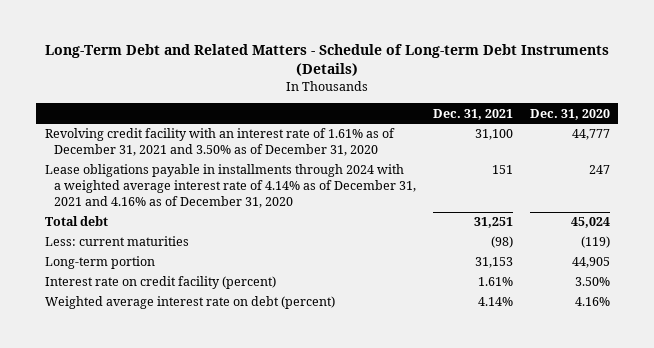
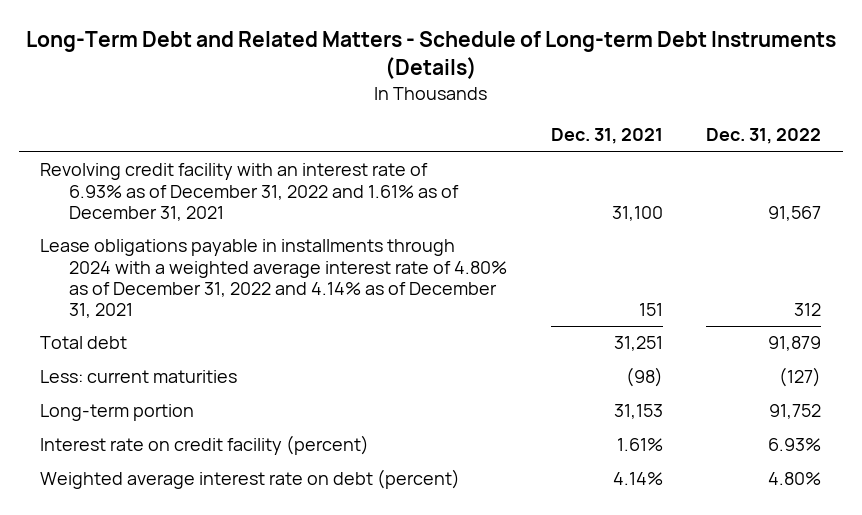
[529,108,610,120] Dec. 31, 2020 -> none
none -> [706,128,822,145] Dec. 31, 2022
[44,128,395,157] Revolving credit facility with an interest rate of 1.61% as of December 31, 2021 and 3.50% as of December 31, 2020 -> [40,163,460,221] Revolving credit facility with an interest rate of 6.93% as of December 31, 2022 and 1.61% as of December 31, 2021
[44,164,417,209] Lease obligations payable in installments through 2024 with a weighted average interest rate of 4.14% as of December 31, 2021 and 4.16% as of December 31, 2020 -> [40,239,508,318] Lease obligations payable in installments through 2024 with a weighted average interest rate of 4.80% as of December 31, 2022 and 4.14% as of December 31, 2021

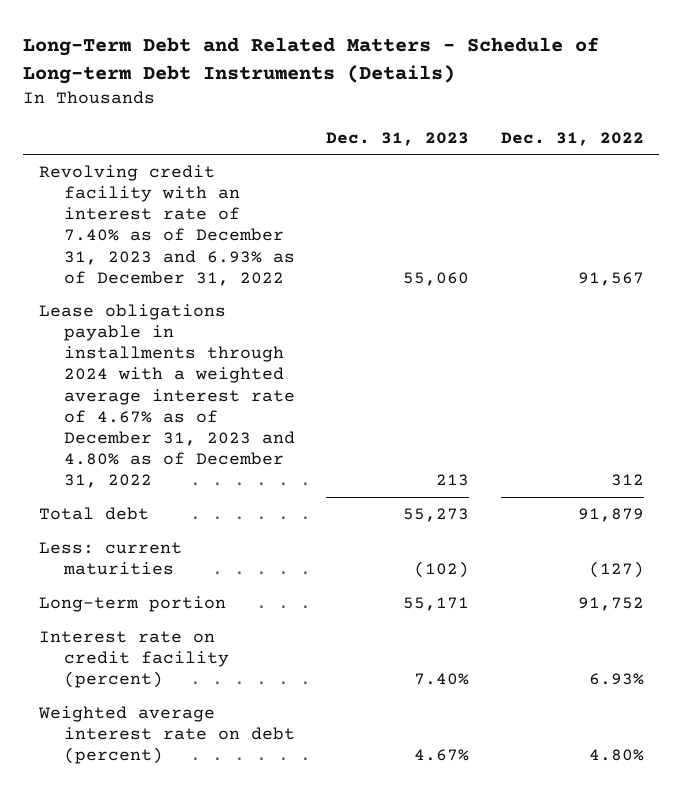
[550,128,663,145] Dec. 31, 2021 -> none
none -> [326,131,470,146] Dec. 31, 2023
[40,163,460,221] Revolving credit facility with an interest rate of 6.93% as of December 31, 2022 and 1.61% as of December 31, 2021 -> [38,164,295,286] Revolving credit facility with an interest rate of 7.40% as of December 31, 2023 and 6.93% as of December 31, 2022
[40,239,508,318] Lease obligations payable in installments through 2024 with a weighted average interest rate of 4.80% as of December 31, 2022 and 4.14% as of December 31, 2021 -> [38,303,295,489] Lease obligations payable in installments through 2024 with a weighted average interest rate of 4.67% as of December 31, 2023 and 4.80% as of December 31, 2022

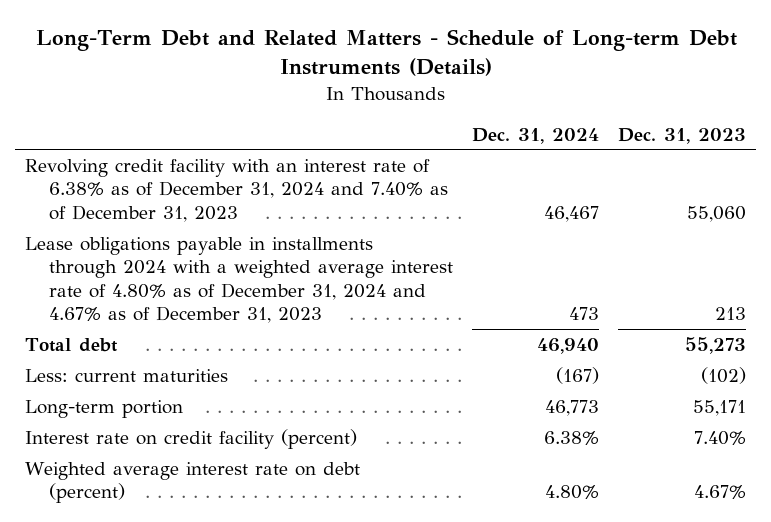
[500,131,644,146] Dec. 31, 2022 -> none
none -> [471,127,599,144] Dec. 31, 2024
[38,164,295,286] Revolving credit facility with an interest rate of 7.40% as of December 31, 2023 and 6.93% as of December 31, 2022 -> [25,158,448,222] Revolving credit facility with an interest rate of 6.38% as of December 31, 2024 and 7.40% as of December 31, 2023
[38,303,295,489] Lease obligations payable in installments through 2024 with a weighted average interest rate of 4.67% as of December 31, 2023 and 4.80% as of December 31, 2022 -> [25,236,453,324] Lease obligations payable in installments through 2024 with a weighted average interest rate of 4.80% as of December 31, 2024 and 4.67% as of December 31, 2023

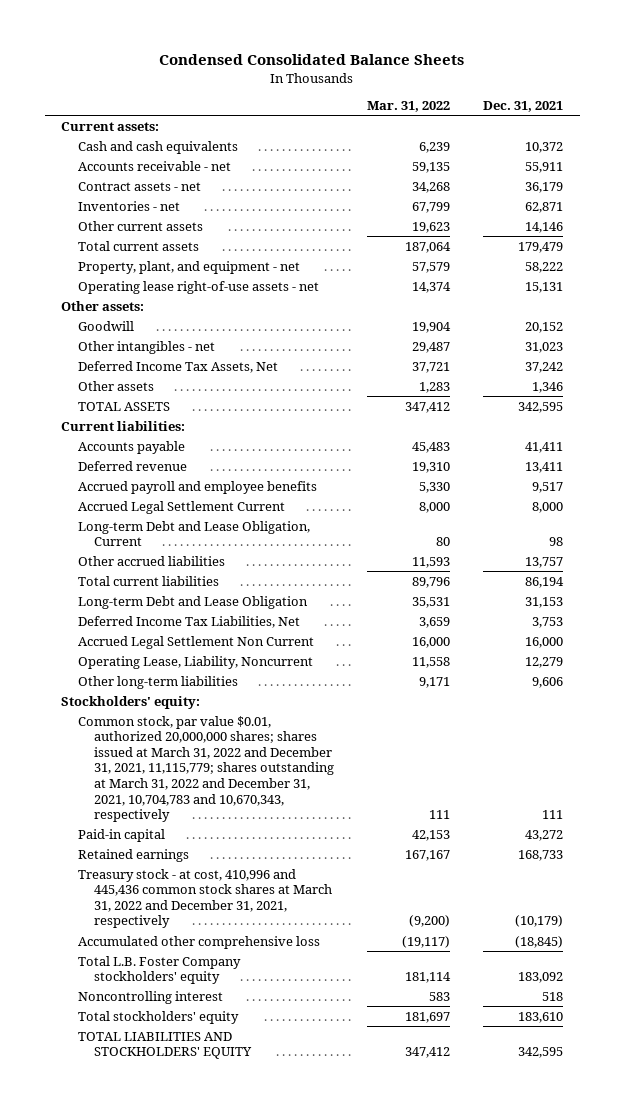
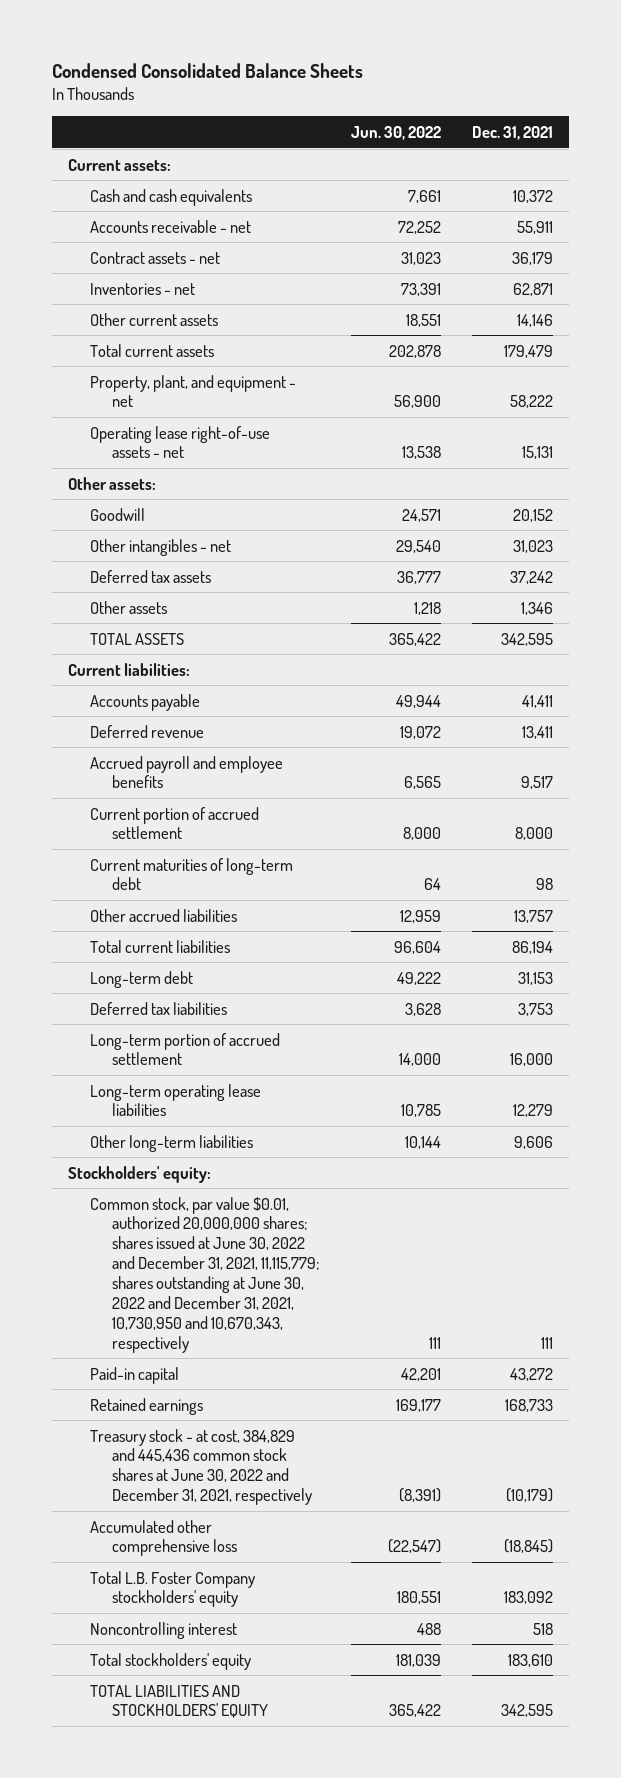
[367,101,451,113] Mar. 31, 2022 -> none
none -> [351,125,442,140] Jun. 30, 2022
[77,360,278,373] Deferred Income Tax Assets, Net -> [90,569,212,583] Deferred tax assets
[77,500,285,514] Accrued Legal Settlement Current -> [90,806,260,840] Current portion of accrued settlement
[77,520,310,547] Long-term Debt and Lease Obligation, Current -> [90,857,294,891] Current maturities of long-term debt
[77,595,308,609] Long-term Debt and Lease Obligation -> [90,970,194,988] Long-term debt
[77,615,300,628] Deferred Income Tax Liabilities, Net -> [90,1001,228,1015] Deferred tax liabilities
[77,635,314,649] Accrued Legal Settlement Non Current -> [90,1032,281,1066] Long-term portion of accrued settlement
[77,655,313,669] Operating Lease, Liability, Noncurrent -> [90,1083,262,1117] Long-term operating lease liabilities
[77,715,335,823] Common stock, par value $0.01, authorized 20,000,000 shares; shares issued at March 31, 2022 and December 31, 2021, 11,115,779; shares outstanding at March 31, 2022 and December 31, 2021, 10,704,783 and 10,670,343, respectively -> [90,1196,321,1353] Common stock, par value $0.01, authorized 20,000,000 shares; shares issued at June 30, 2022 and December 31, 2021, 11,115,779; shares outstanding at June 30, 2022 and December 31, 2021, 10,730,950 and 10,670,343, respectively
[77,868,333,929] Treasury stock - at cost, 410,996 and 445,436 common stock shares at March 31, 2022 and December 31, 2021, respectively -> [90,1428,313,1506] Treasury stock - at cost, 384,829 and 445,436 common stock shares at June 30, 2022 and December 31, 2021, respectively

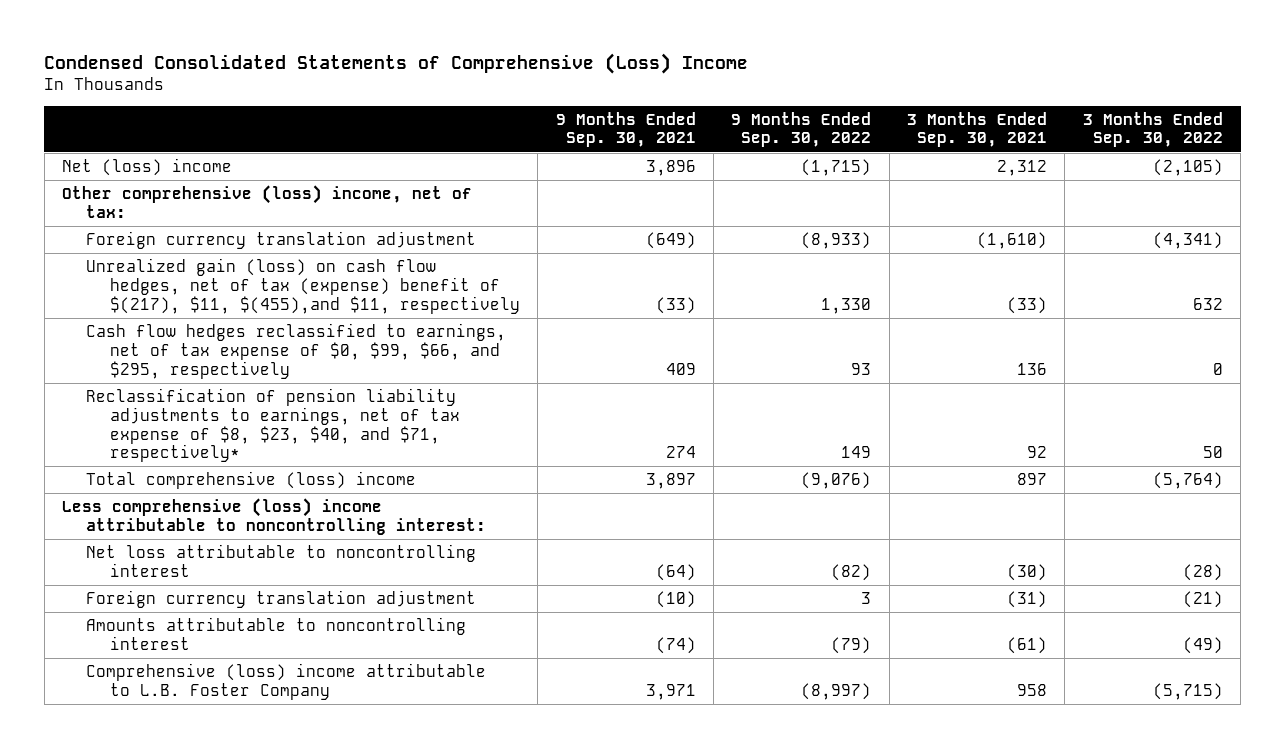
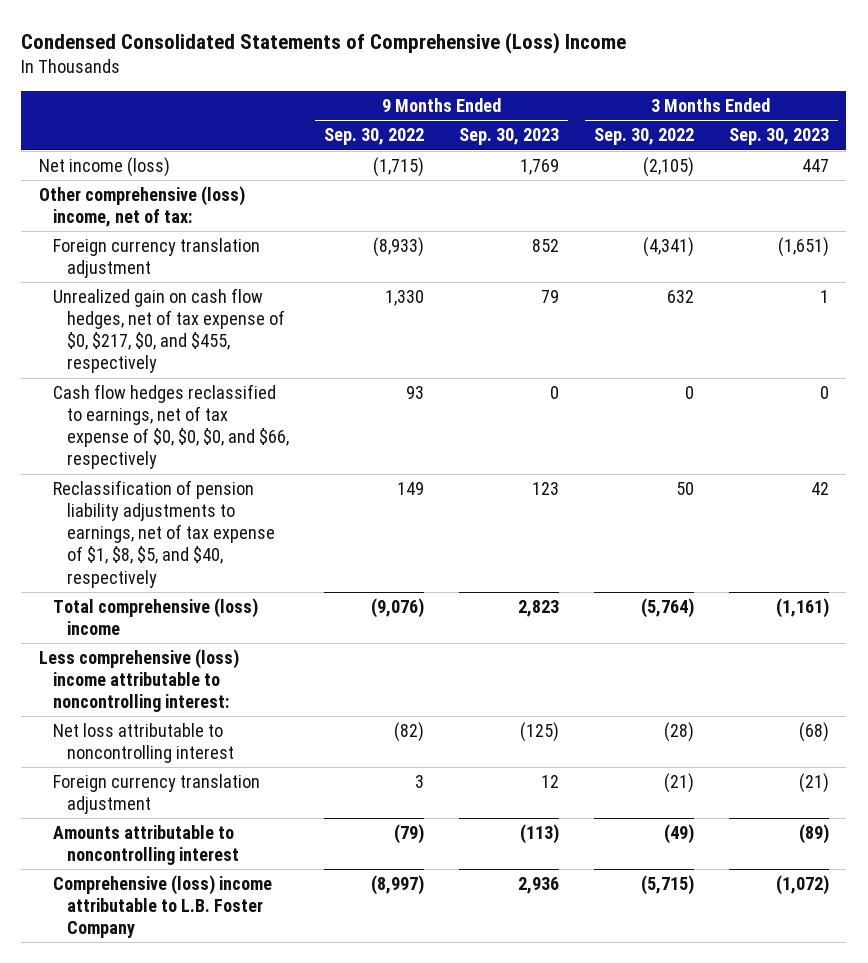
[555,111,696,148] 9 Months Ended Sep. 30, 2021 -> none
[907,111,1048,148] 3 Months Ended Sep. 30, 2021 -> none
none -> [459,128,560,146] Sep. 30, 2023
none -> [728,128,829,146] Sep. 30, 2023
[61,158,232,177] Net (loss) income -> [38,156,170,177] Net income (loss)
[86,258,521,314] Unrealized gain (loss) on cash flow hedges, net of tax (expense) benefit of $(217), $11, $(455),and $11, respectively -> [52,287,286,374] Unrealized gain on cash flow hedges, net of tax expense of $0, $217, $0, and $455, respectively
[86,323,507,379] Cash flow hedges reclassified to earnings, net of tax expense of $0, $99, $66, and $295, respectively -> [52,383,290,470] Cash flow hedges reclassified to earnings, net of tax expense of $0, $0, $0, and $66, respectively
[86,388,461,463] Reclassification of pension liability adjustments to earnings, net of tax expense of $8, $23, $40, and $71, respectively* -> [52,479,276,588] Reclassification of pension liability adjustments to earnings, net of tax expense of $1, $8, $5, and $40, respectively

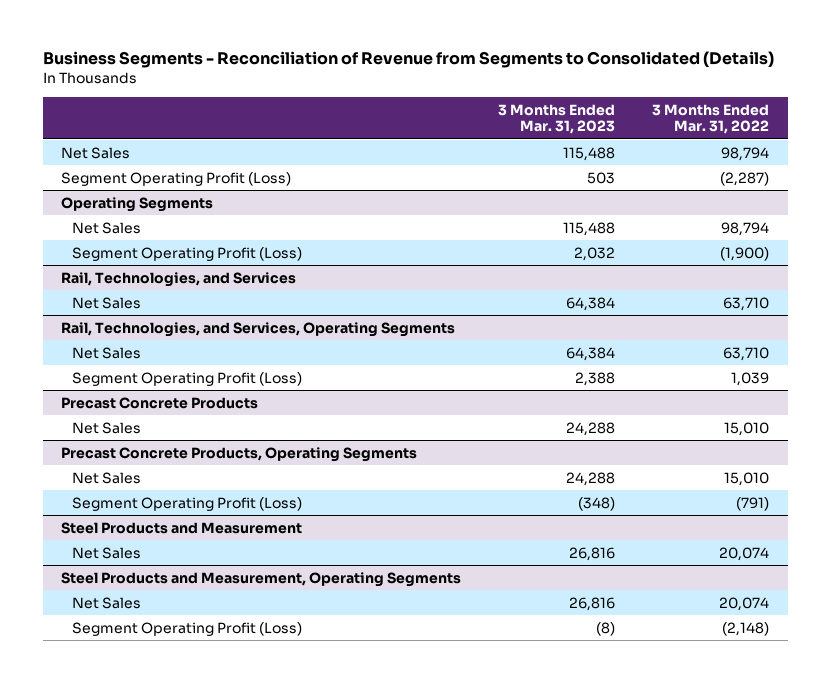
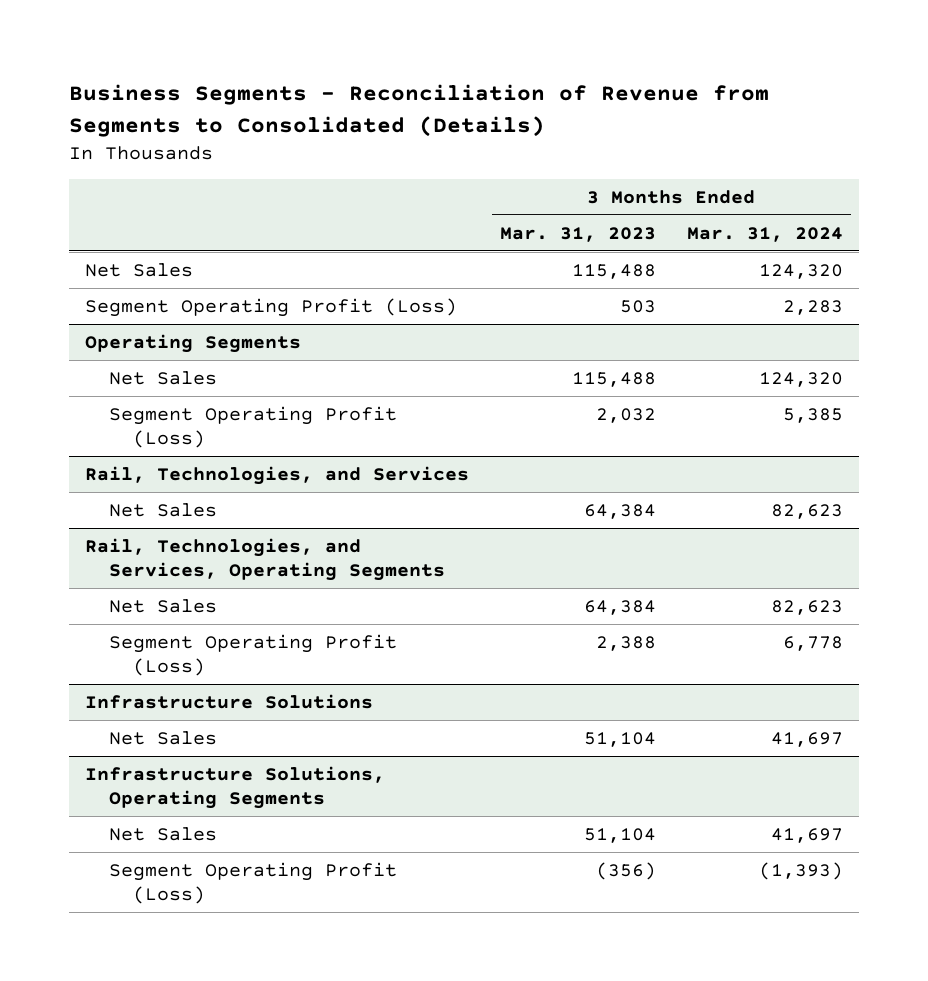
[652,103,770,135] 3 Months Ended Mar. 31, 2022 -> none
none -> [686,226,843,242] Mar. 31, 2024
[61,396,259,409] Precast Concrete Products -> none
[61,446,418,462] Precast Concrete Products, Operating Segments -> none
[61,521,303,534] Steel Products and Measurement -> none
[71,546,141,559] Net Sales -> none
[61,571,462,587] Steel Products and Measurement, Operating Segments -> none
[71,596,141,609] Net Sales -> none
[71,621,302,636] Segment Operating Profit (Loss) -> none
none -> [84,693,373,709] Infrastructure Solutions
[566,421,616,436] 24,288 -> [583,731,656,747] 51,104
none -> [84,765,385,810] Infrastructure Solutions, Operating Segments
[566,471,616,486] 24,288 -> [583,827,656,843] 51,104
[578,496,616,511] (348) -> [595,861,656,880] (356)

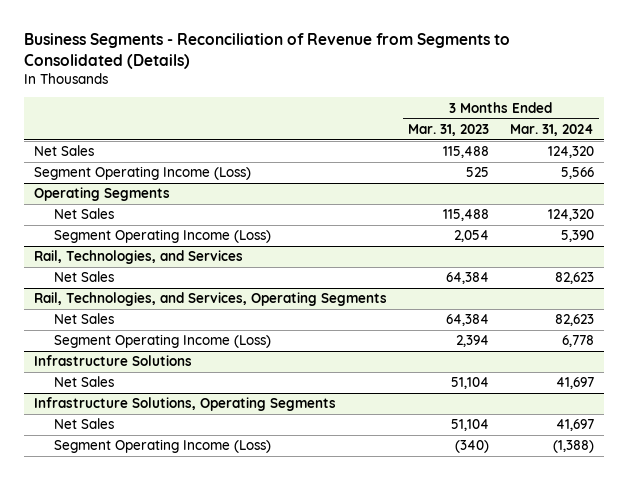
[84,297,457,317] Segment Operating Profit (Loss) -> [34,166,252,181] Segment Operating Income (Loss)
[619,299,656,313] 503 -> [465,167,489,178] 525
[782,299,843,315] 2,283 -> [560,167,594,180] 5,566
[108,405,397,449] Segment Operating Profit (Loss) -> [53,229,271,244] Segment Operating Income (Loss)
[595,407,656,423] 2,032 -> [453,230,489,243] 2,054
[782,407,843,423] 5,385 -> [560,230,594,243] 5,390
[108,633,397,677] Segment Operating Profit (Loss) -> [53,334,271,349] Segment Operating Income (Loss)
[595,635,656,651] 2,388 -> [455,335,489,348] 2,394
[108,861,397,905] Segment Operating Profit (Loss) -> [53,439,271,454] Segment Operating Income (Loss)
[595,861,656,880] (356) -> [454,440,489,454] (340)
[758,861,843,880] (1,393) -> [552,440,594,454] (1,388)

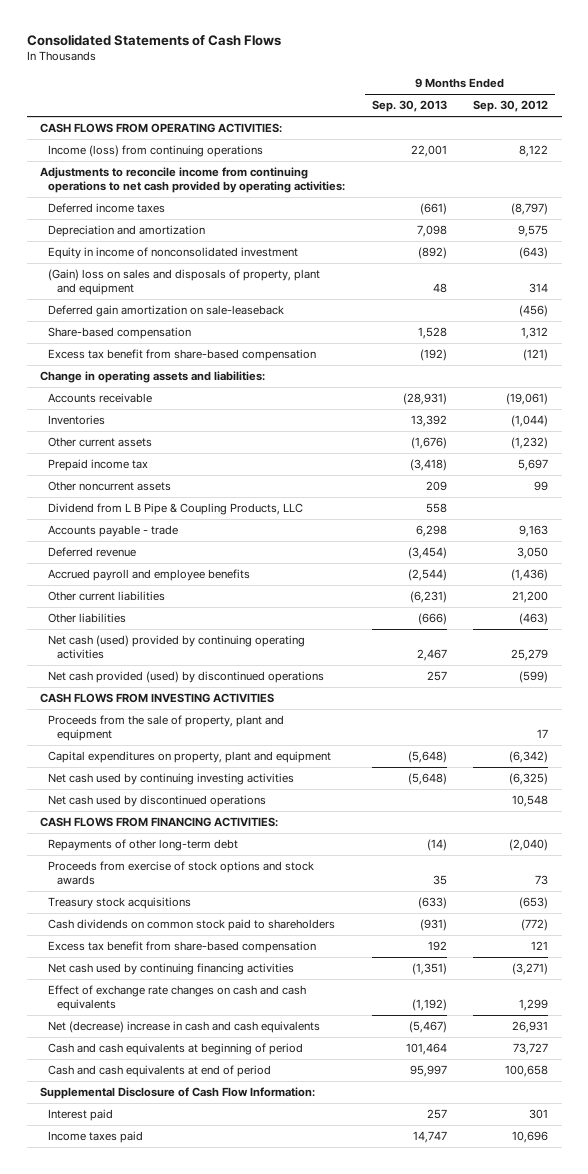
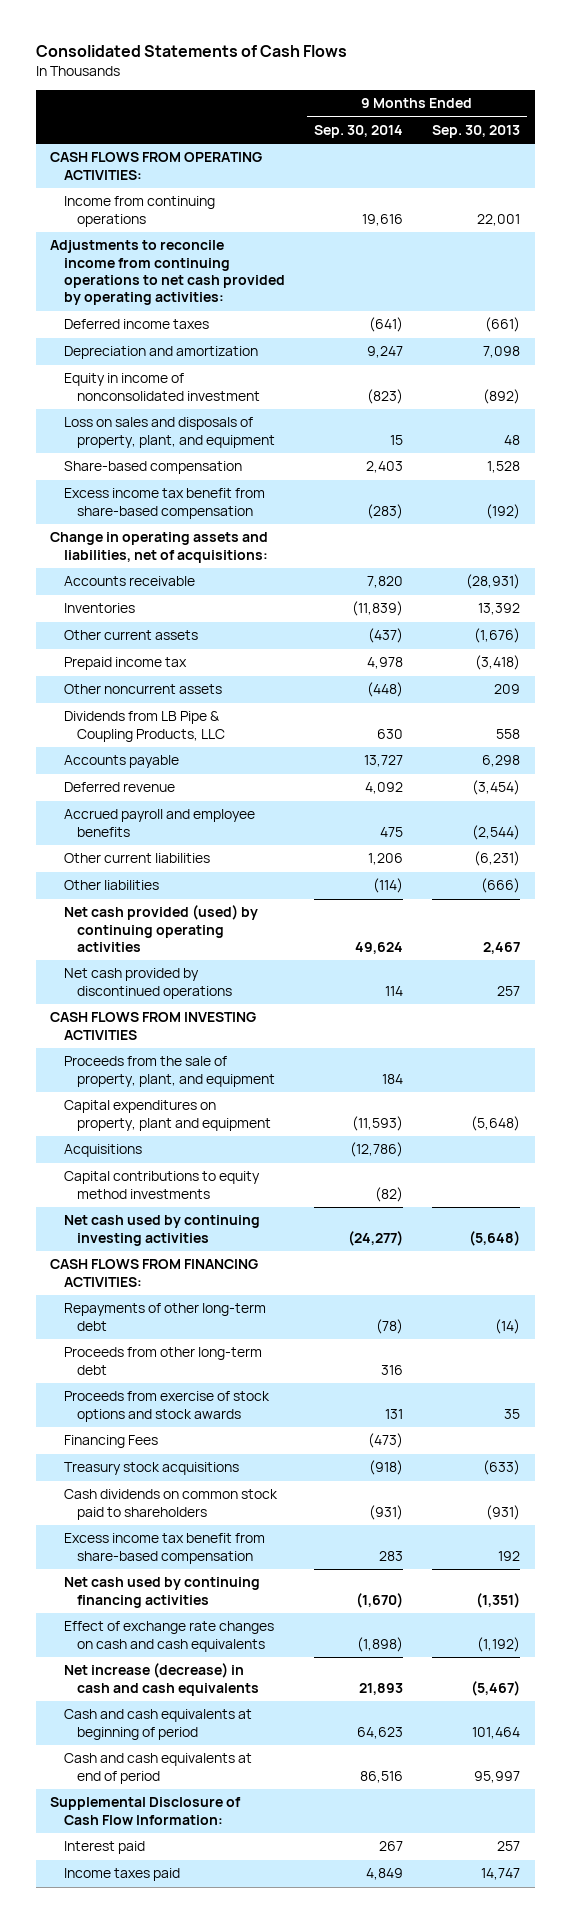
[473,100,549,113] Sep. 30, 2012 -> none
none -> [313,124,403,138] Sep. 30, 2014
[48,145,264,158] Income (loss) from continuing operations -> [63,196,215,227] Income from continuing operations
[48,305,285,318] Deferred gain amortization on sale-leaseback -> none
[48,269,321,296] (Gain) loss on sales and disposals of property, plant and equipment -> [63,417,276,448] Loss on sales and disposals of property, plant, and equipment
[48,349,317,362] Excess tax benefit from share-based compensation -> [63,488,265,519] Excess income tax benefit from share-based compensation
[39,371,265,384] Change in operating assets and liabilities: -> [50,532,269,563] Change in operating assets and liabilities, net of acquisitions:
[48,503,304,516] Dividend from L B Pipe & Coupling Products, LLC -> [63,711,226,742] Dividends from LB Pipe & Coupling Products, LLC
[48,525,179,538] Accounts payable - trade -> [63,755,179,769] Accounts payable
[48,635,306,660] Net cash (used) provided by continuing operating activities -> [63,905,258,952] Net cash provided (used) by continuing operating activities
[48,671,325,684] Net cash provided (used) by discontinued operations -> [63,968,233,999] Net cash provided by discontinued operations
[48,715,285,742] Proceeds from the sale of property, plant and equipment -> [63,1056,276,1087] Proceeds from the sale of property, plant, and equipment
none -> [63,1144,142,1158] Acquisitions
none -> [63,1171,260,1199] Capital contributions to equity method investments
[48,795,267,808] Net cash used by discontinued operations -> none
none -> [63,1347,262,1375] Proceeds from other long-term debt
none -> [63,1435,158,1449] Financing Fees
[48,941,317,954] Excess tax benefit from share-based compensation -> [63,1533,265,1564] Excess income tax benefit from share-based compensation
[48,1021,321,1034] Net (decrease) increase in cash and cash equivalents -> [63,1663,260,1696] Net increase (decrease) in cash and cash equivalents

